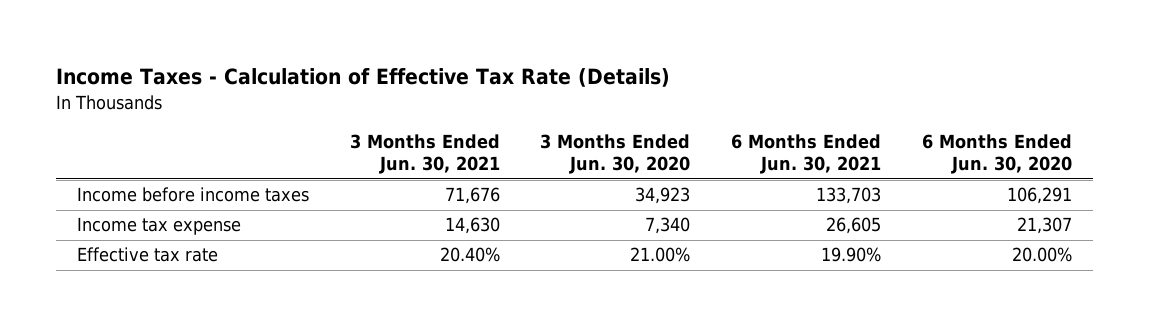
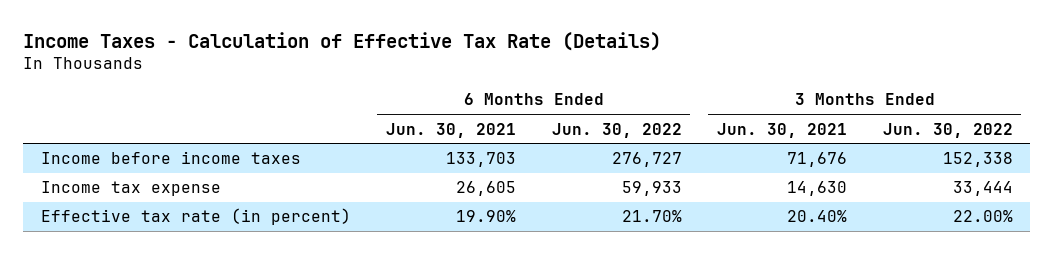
[540,134,691,175] 3 Months Ended Jun. 30, 2020 -> none
[922,134,1073,175] 6 Months Ended Jun. 30, 2020 -> none
none -> [551,122,682,138] Jun. 30, 2022
none -> [882,122,1013,138] Jun. 30, 2022
[76,247,218,263] Effective tax rate -> [40,208,351,226] Effective tax rate (in percent)

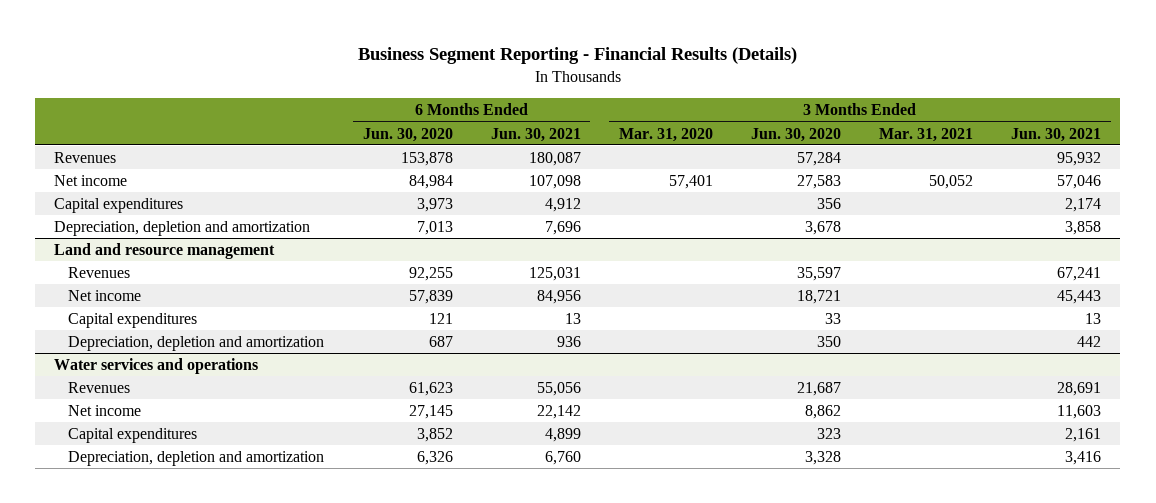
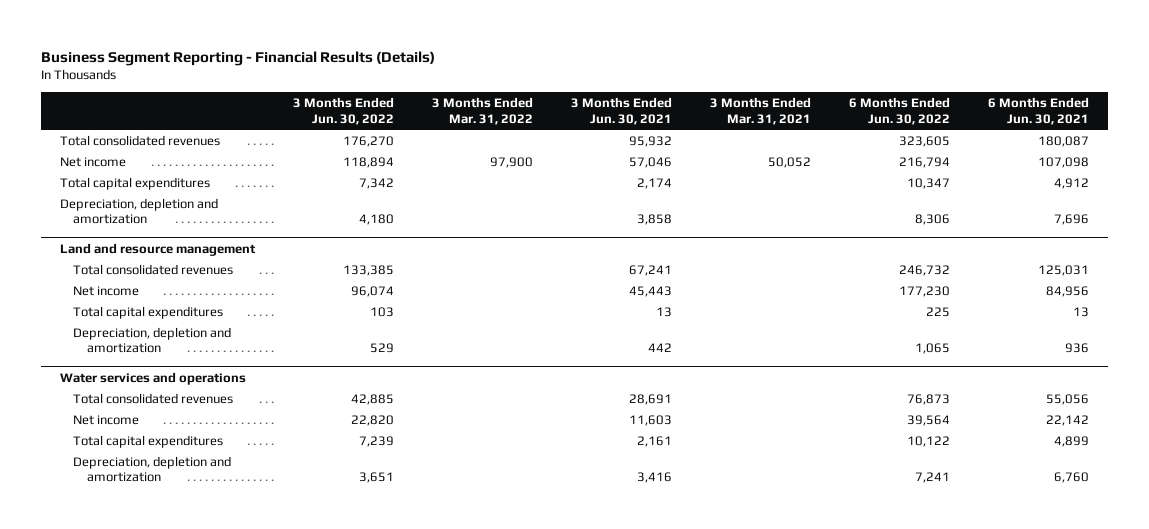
[362,127,453,142] Jun. 30, 2020 -> none
[618,127,713,142] Mar. 31, 2020 -> none
[750,127,841,142] Jun. 30, 2020 -> none
none -> [293,97,395,125] 3 Months Ended Jun. 30, 2022
none -> [432,97,534,125] 3 Months Ended Mar. 31, 2022
none -> [848,97,950,125] 6 Months Ended Jun. 30, 2022
[54,151,117,163] Revenues -> [60,134,221,146] Total consolidated revenues
[54,197,184,213] Capital expenditures -> [60,176,211,190] Total capital expenditures
[68,266,131,278] Revenues -> [73,263,234,275] Total consolidated revenues
[68,312,198,328] Capital expenditures -> [73,305,224,319] Total capital expenditures
[68,381,131,393] Revenues -> [73,392,234,404] Total consolidated revenues
[68,427,198,443] Capital expenditures -> [73,434,224,448] Total capital expenditures

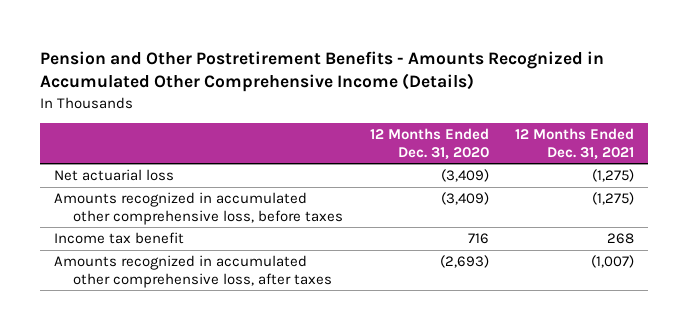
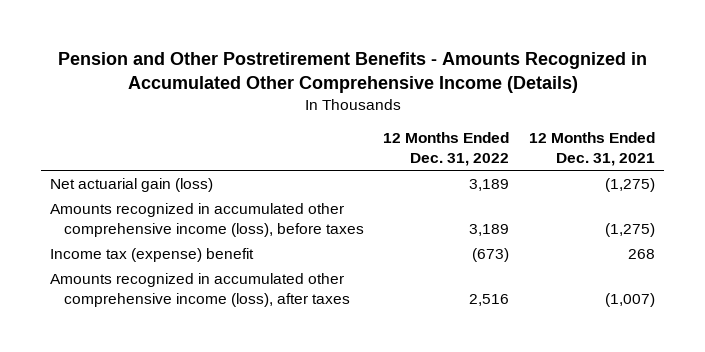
[369,128,489,160] 12 Months Ended Dec. 31, 2020 -> none
none -> [383,132,510,166] 12 Months Ended Dec. 31, 2022
[53,169,174,182] Net actuarial loss -> [50,177,214,192] Net actuarial gain (loss)
[53,192,343,225] Amounts recognized in accumulated other comprehensive loss, before taxes -> [50,202,364,237] Amounts recognized in accumulated other comprehensive income (loss), before taxes
[53,232,184,245] Income tax benefit -> [50,247,255,262] Income tax (expense) benefit
[53,255,332,288] Amounts recognized in accumulated other comprehensive loss, after taxes -> [50,272,350,307] Amounts recognized in accumulated other comprehensive income (loss), after taxes

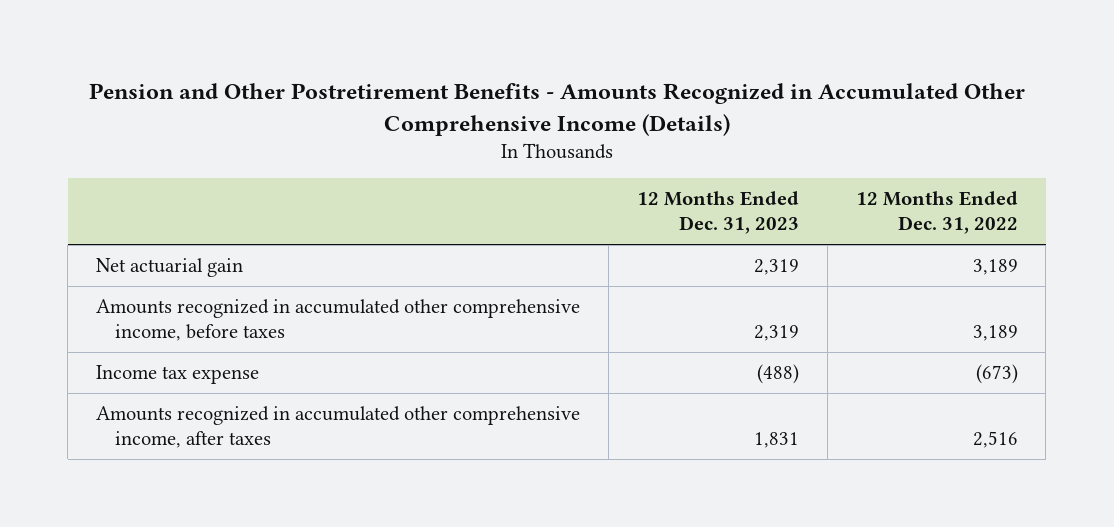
[528,132,655,166] 12 Months Ended Dec. 31, 2021 -> none
none -> [636,191,799,235] 12 Months Ended Dec. 31, 2023
[50,177,214,192] Net actuarial gain (loss) -> [96,257,244,277] Net actuarial gain
[50,202,364,237] Amounts recognized in accumulated other comprehensive income (loss), before taxes -> [96,298,581,342] Amounts recognized in accumulated other comprehensive income, before taxes
[50,247,255,262] Income tax (expense) benefit -> [96,364,260,384] Income tax expense
[50,272,350,307] Amounts recognized in accumulated other comprehensive income (loss), after taxes -> [96,405,581,449] Amounts recognized in accumulated other comprehensive income, after taxes

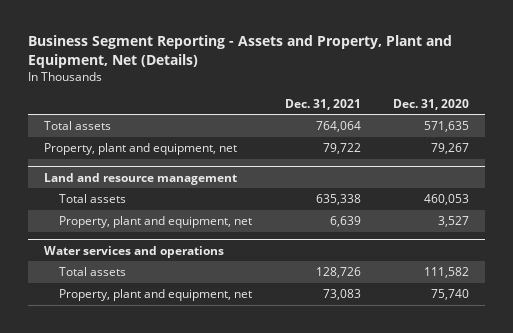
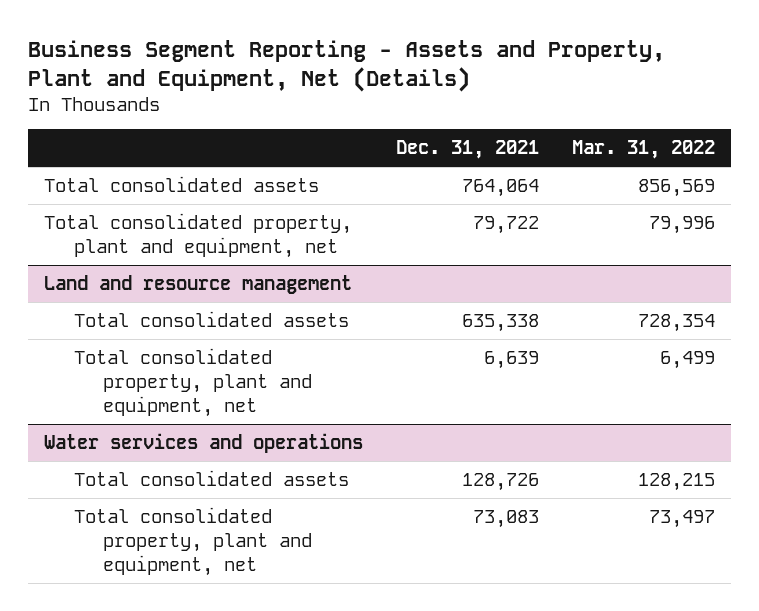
[393,98,470,110] Dec. 31, 2020 -> none
none -> [571,140,715,160] Mar. 31, 2022
[44,121,112,131] Total assets -> [44,175,320,192] Total consolidated assets
[44,143,238,156] Property, plant and equipment, net -> [44,212,353,258] Total consolidated property, plant and equipment, net
[59,194,127,204] Total assets -> [73,310,349,327] Total consolidated assets
[59,216,253,229] Property, plant and equipment, net -> [73,347,313,417] Total consolidated property, plant and equipment, net
[59,267,127,277] Total assets -> [73,469,349,486] Total consolidated assets
[59,289,253,302] Property, plant and equipment, net -> [73,506,313,576] Total consolidated property, plant and equipment, net

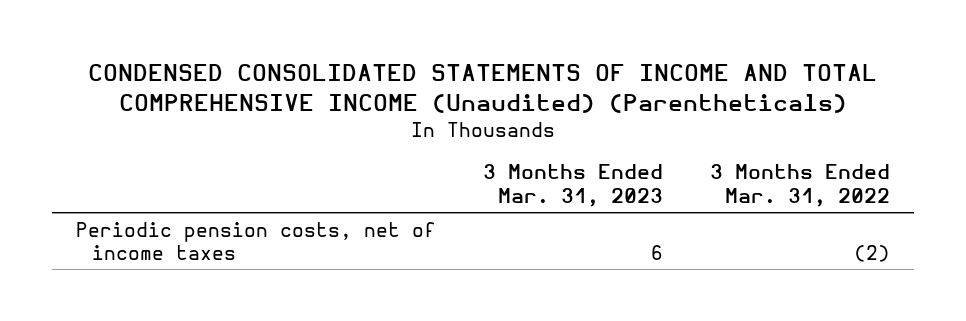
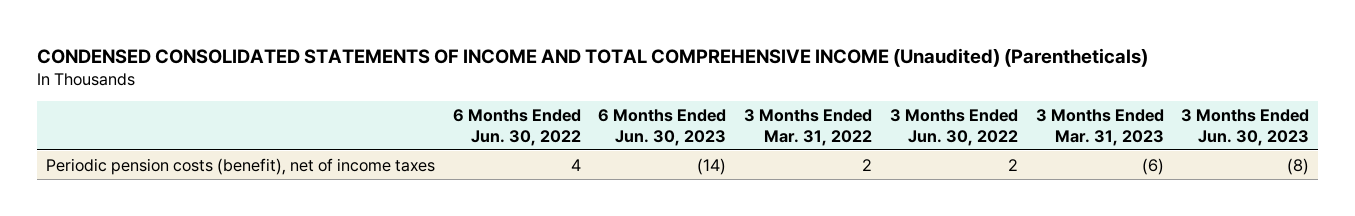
none -> [452,109,581,146] 6 Months Ended Jun. 30, 2022
none -> [598,109,727,146] 6 Months Ended Jun. 30, 2023
none -> [889,109,1018,146] 3 Months Ended Jun. 30, 2022
none -> [1181,109,1310,146] 3 Months Ended Jun. 30, 2023
[75,221,436,261] Periodic pension costs, net of income taxes -> [46,157,436,175] Periodic pension costs (benefit), net of income taxes
[650,245,663,261] 6 -> [1141,157,1164,175] (6)
[854,245,891,263] (2) -> [862,158,873,171] 2

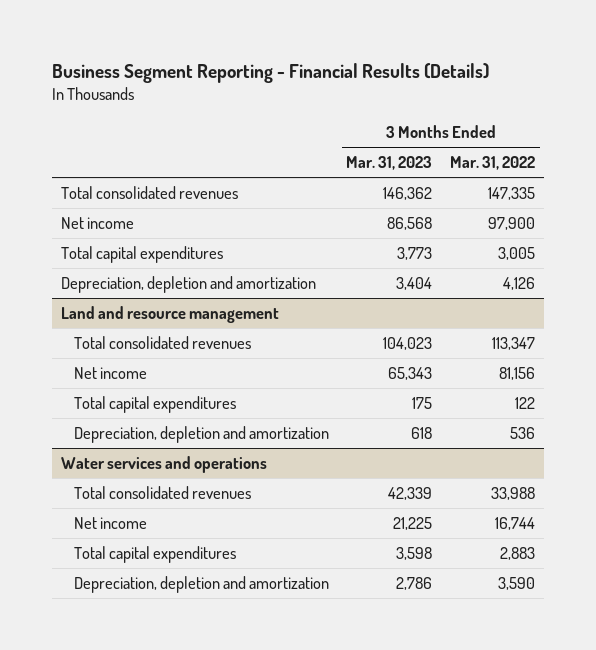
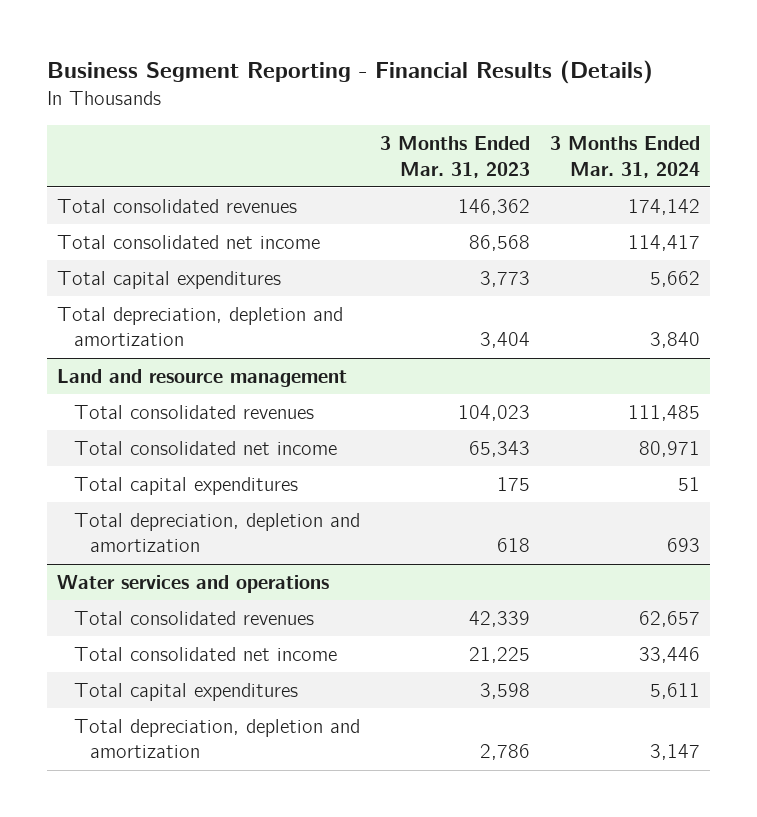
[450,156,536,171] Mar. 31, 2022 -> none
none -> [549,136,700,178] 3 Months Ended Mar. 31, 2024
[60,217,134,230] Net income -> [57,235,321,250] Total consolidated net income
[60,276,316,294] Depreciation, depletion and amortization -> [57,307,344,347] Total depreciation, depletion and amortization
[73,367,147,380] Net income -> [73,441,337,456] Total consolidated net income
[73,426,329,444] Depreciation, depletion and amortization -> [73,513,360,553] Total depreciation, depletion and amortization
[73,517,147,530] Net income -> [73,647,337,662] Total consolidated net income
[73,576,329,594] Depreciation, depletion and amortization -> [73,719,360,759] Total depreciation, depletion and amortization

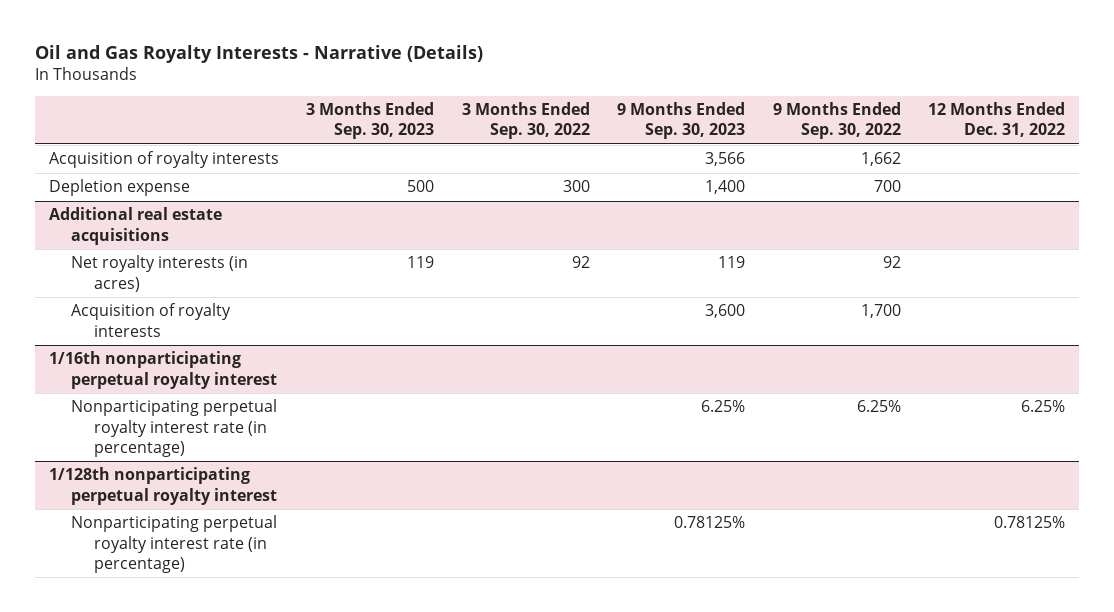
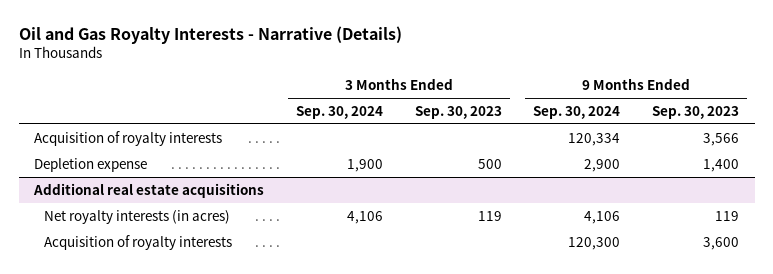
[461,102,590,140] 3 Months Ended Sep. 30, 2022 -> none
[772,102,901,140] 9 Months Ended Sep. 30, 2022 -> none
[928,102,1066,138] 12 Months Ended Dec. 31, 2022 -> none
none -> [296,105,384,119] Sep. 30, 2024
none -> [533,105,621,119] Sep. 30, 2024
[48,351,278,389] 1/16th nonparticipating perpetual royalty interest -> none
[71,399,278,457] Nonparticipating perpetual royalty interest rate (in percentage) -> none
[48,467,278,505] 1/128th nonparticipating perpetual royalty interest -> none
[71,515,278,573] Nonparticipating perpetual royalty interest rate (in percentage) -> none

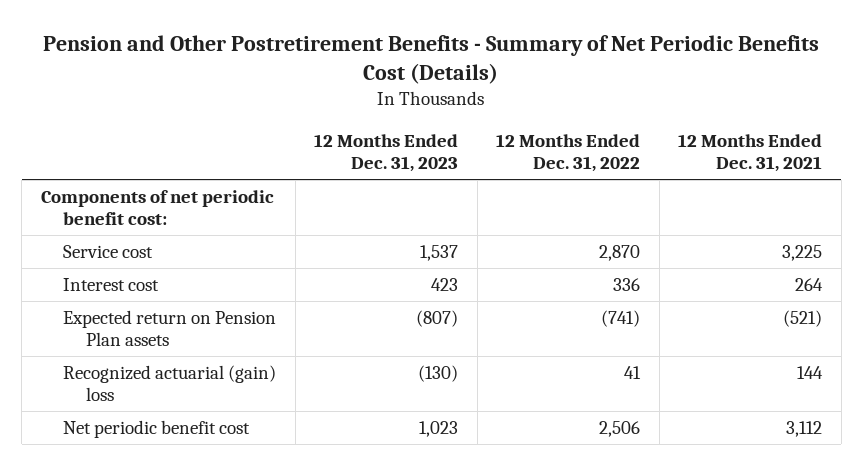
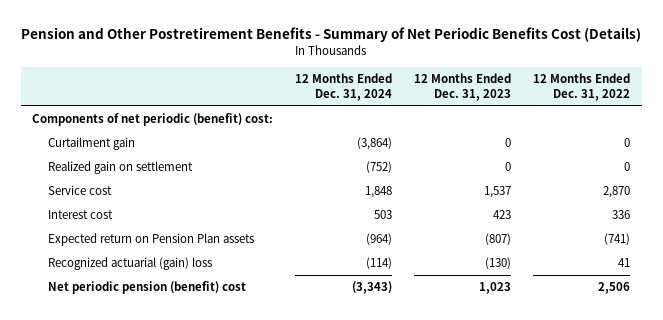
[678,133,823,173] 12 Months Ended Dec. 31, 2021 -> none
none -> [295,72,393,101] 12 Months Ended Dec. 31, 2024
[40,189,274,226] Components of net periodic benefit cost: -> [32,113,274,127] Components of net periodic (benefit) cost:
none -> [48,137,136,151] Curtailment gain
none -> [48,161,194,175] Realized gain on settlement
[63,419,251,438] Net periodic benefit cost -> [48,281,247,295] Net periodic pension (benefit) cost

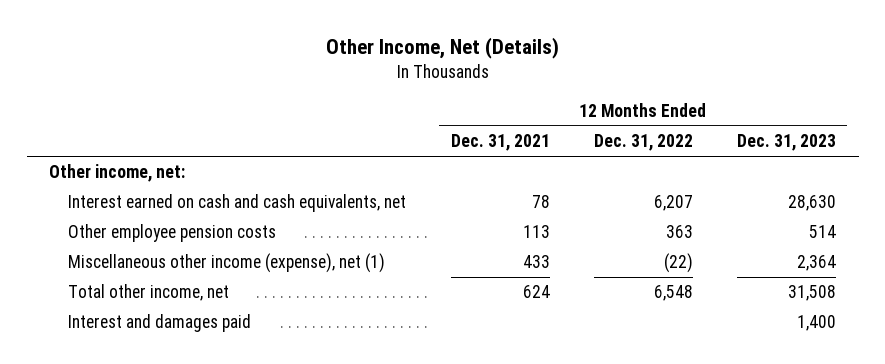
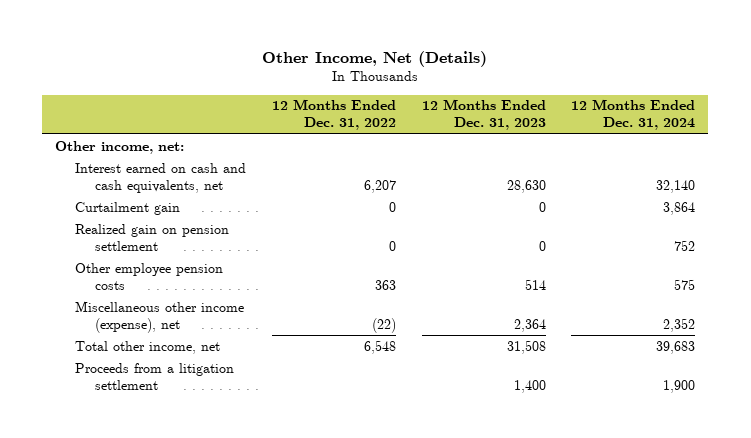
[450,134,550,152] Dec. 31, 2021 -> none
none -> [571,99,696,131] 12 Months Ended Dec. 31, 2024
none -> [75,201,181,215] Curtailment gain
none -> [75,223,230,251] Realized gain on pension settlement
[68,253,386,274] Miscellaneous other income (expense), net (1) -> [75,300,245,333] Miscellaneous other income (expense), net
[68,314,252,333] Interest and damages paid -> none
none -> [75,362,235,390] Proceeds from a litigation settlement

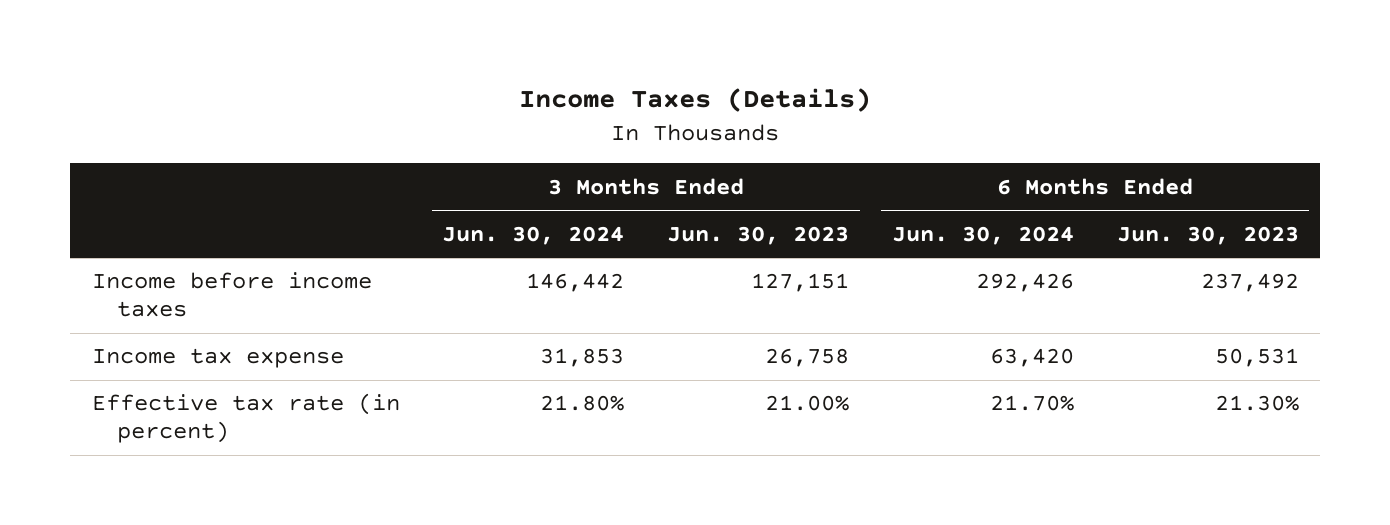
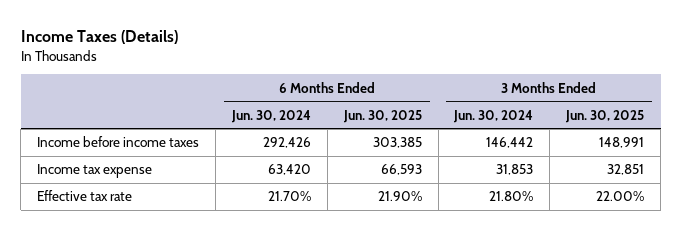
[667,225,850,245] Jun. 30, 2023 -> none
[1116,225,1299,245] Jun. 30, 2023 -> none
none -> [342,109,422,123] Jun. 30, 2025
none -> [565,109,645,123] Jun. 30, 2025
[91,393,400,444] Effective tax rate (in percent) -> [37,190,133,202] Effective tax rate

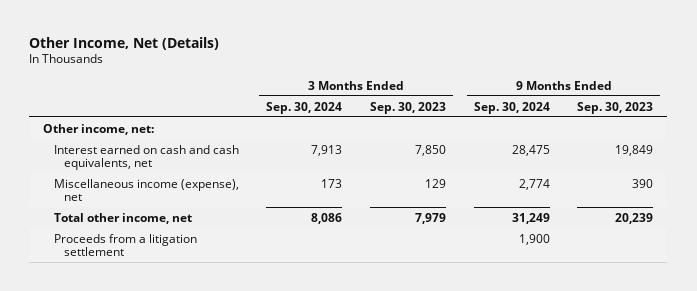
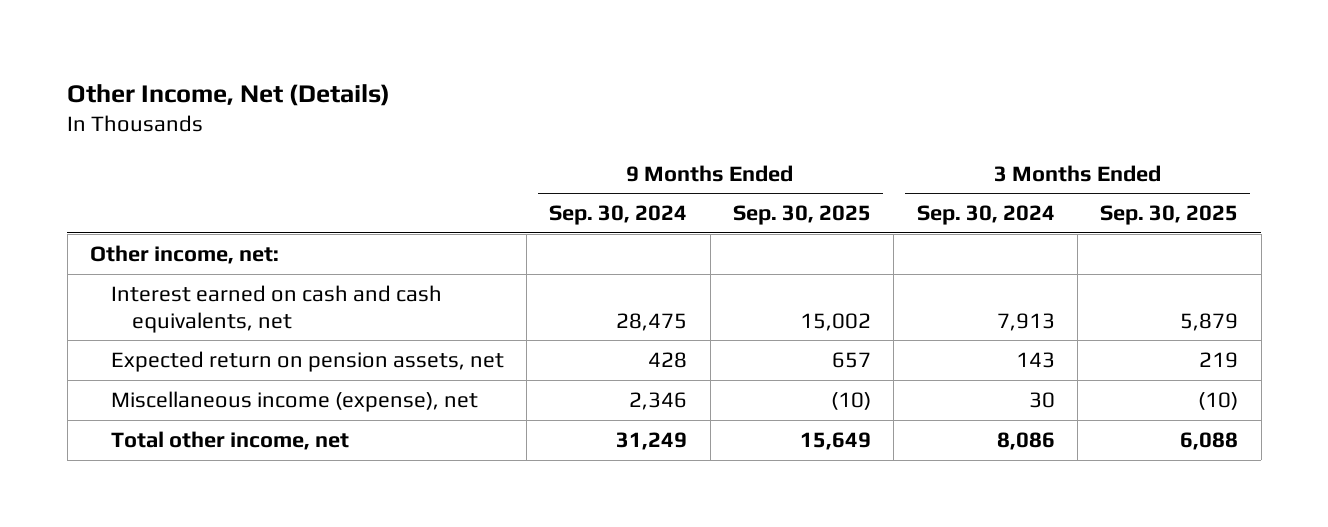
[370,101,447,114] Sep. 30, 2023 -> none
[577,101,654,114] Sep. 30, 2023 -> none
none -> [733,205,872,226] Sep. 30, 2025
none -> [1100,205,1239,226] Sep. 30, 2025
none -> [110,350,504,372] Expected return on pension assets, net
[321,178,343,188] 173 -> [1028,391,1055,408] 30
[518,178,550,190] 2,774 -> [629,391,688,410] 2,346
[53,233,197,257] Proceeds from a litigation settlement -> none

